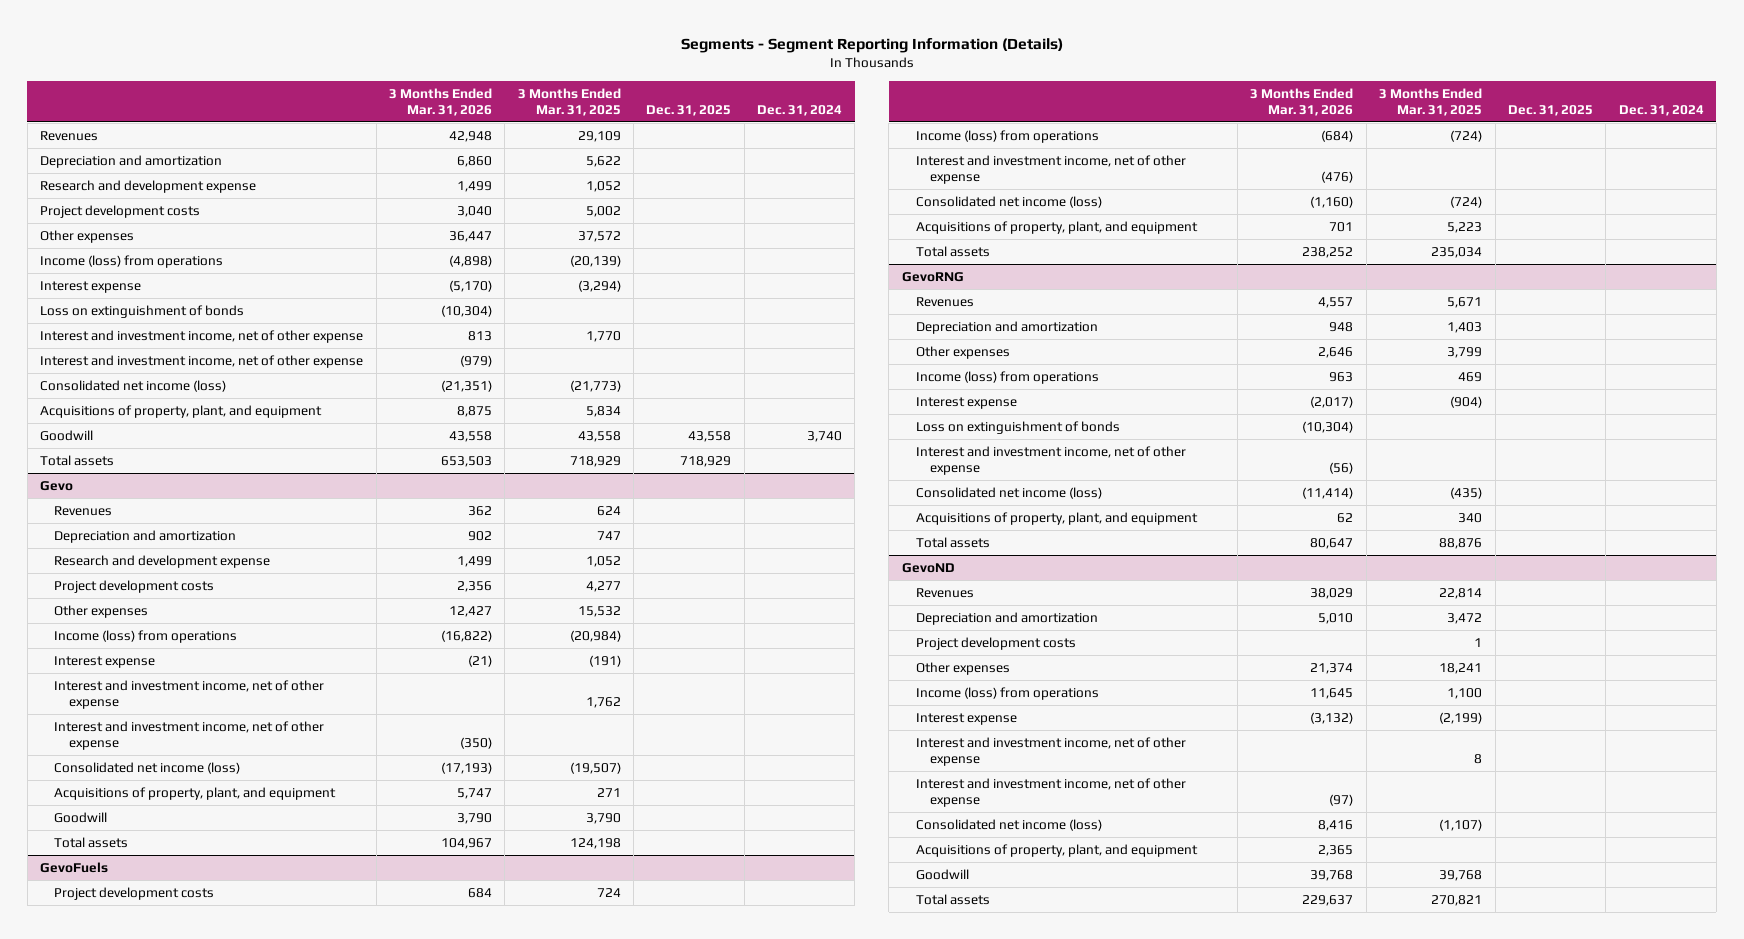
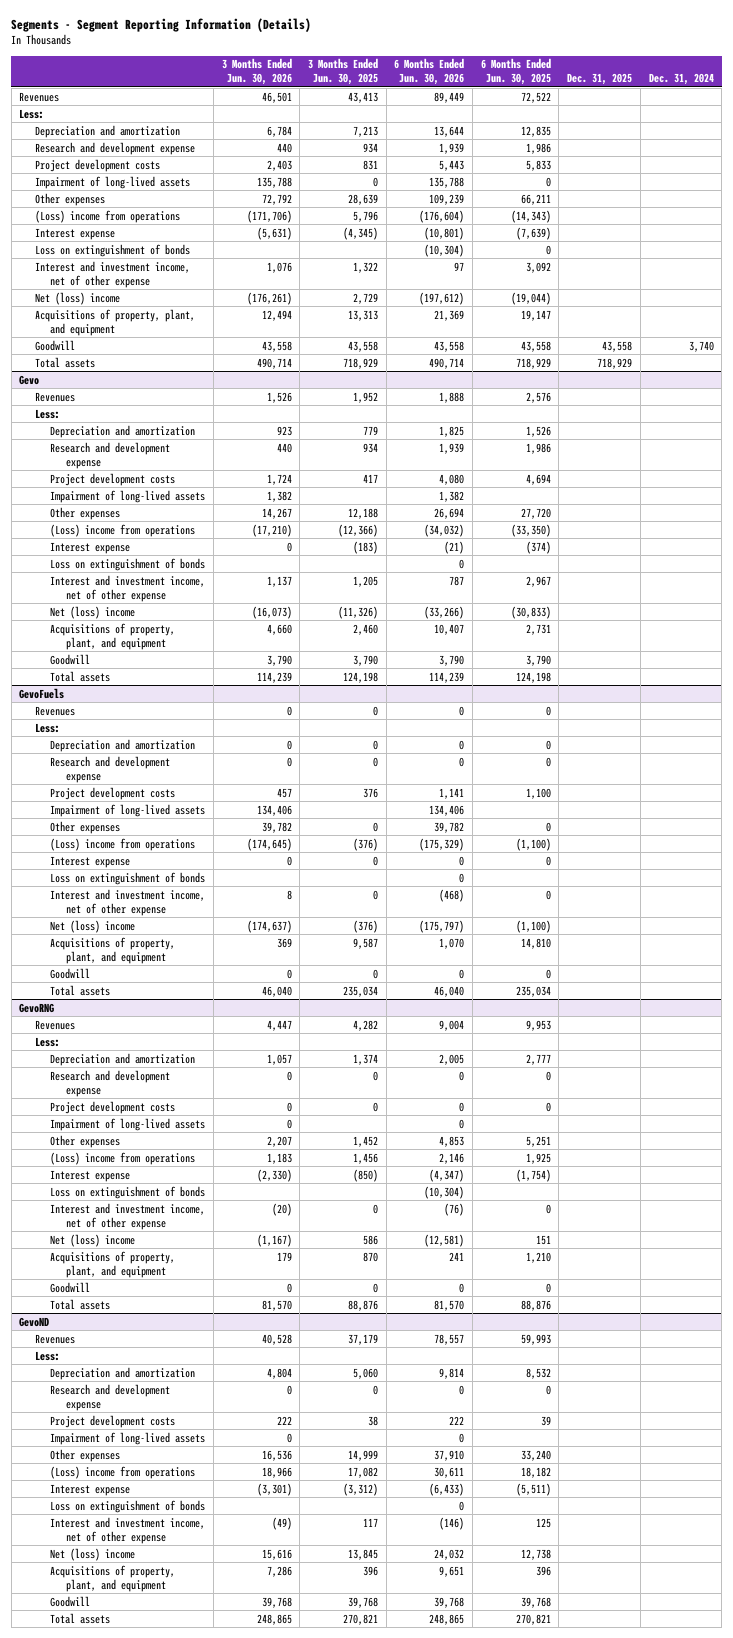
[388,87,492,116] 3 Months Ended Mar. 31, 2026 -> none
[517,87,621,116] 3 Months Ended Mar. 31, 2025 -> none
none -> [221,58,292,86] 3 Months Ended Jun. 30, 2026
none -> [308,58,379,86] 3 Months Ended Jun. 30, 2025
none -> [394,58,465,86] 6 Months Ended Jun. 30, 2026
none -> [480,58,551,86] 6 Months Ended Jun. 30, 2025
none -> [19,108,45,119] Less:
none -> [34,175,190,189] Impairment of long-lived assets
[40,254,224,268] Income (loss) from operations -> [34,209,180,223] (Loss) income from operations
[40,354,364,368] Interest and investment income, net of other expense -> none
[40,379,227,392] Consolidated net income (loss) -> [34,291,120,305] Net (loss) income
none -> [34,408,60,419] Less:
none -> [50,489,206,503] Impairment of long-lived assets
[54,629,238,643] Income (loss) from operations -> [50,523,196,537] (Loss) income from operations
[54,679,325,710] Interest and investment income, net of other expense -> none
none -> [50,557,206,571] Loss on extinguishment of bonds
[54,761,241,774] Consolidated net income (loss) -> [50,605,136,619] Net (loss) income
none -> [34,705,75,716] Revenues
none -> [34,722,60,733] Less:
none -> [50,738,196,752] Depreciation and amortization
none -> [50,755,171,783] Research and development expense
none -> [50,803,206,817] Impairment of long-lived assets
none -> [50,820,121,834] Other expenses
[916,129,1100,143] Income (loss) from operations -> [50,837,196,851] (Loss) income from operations
none -> [50,855,131,868] Interest expense
none -> [50,871,206,885] Loss on extinguishment of bonds
[916,195,1103,208] Consolidated net income (loss) -> [50,919,136,933] Net (loss) income
none -> [50,967,91,979] Goodwill
none -> [34,1036,60,1047] Less:
none -> [50,1069,171,1097] Research and development expense
none -> [50,1100,176,1114] Project development costs
none -> [50,1117,206,1131] Impairment of long-lived assets
[916,370,1100,384] Income (loss) from operations -> [50,1151,196,1165] (Loss) income from operations
[916,486,1103,499] Consolidated net income (loss) -> [50,1233,136,1247] Net (loss) income
none -> [50,1281,91,1293] Goodwill
none -> [34,1350,60,1361] Less:
none -> [50,1383,171,1411] Research and development expense
none -> [50,1431,206,1445] Impairment of long-lived assets
[916,686,1100,700] Income (loss) from operations -> [50,1465,196,1479] (Loss) income from operations
[916,736,1187,767] Interest and investment income, net of other expense -> none
none -> [50,1499,206,1513] Loss on extinguishment of bonds
[916,818,1103,831] Consolidated net income (loss) -> [50,1547,136,1561] Net (loss) income

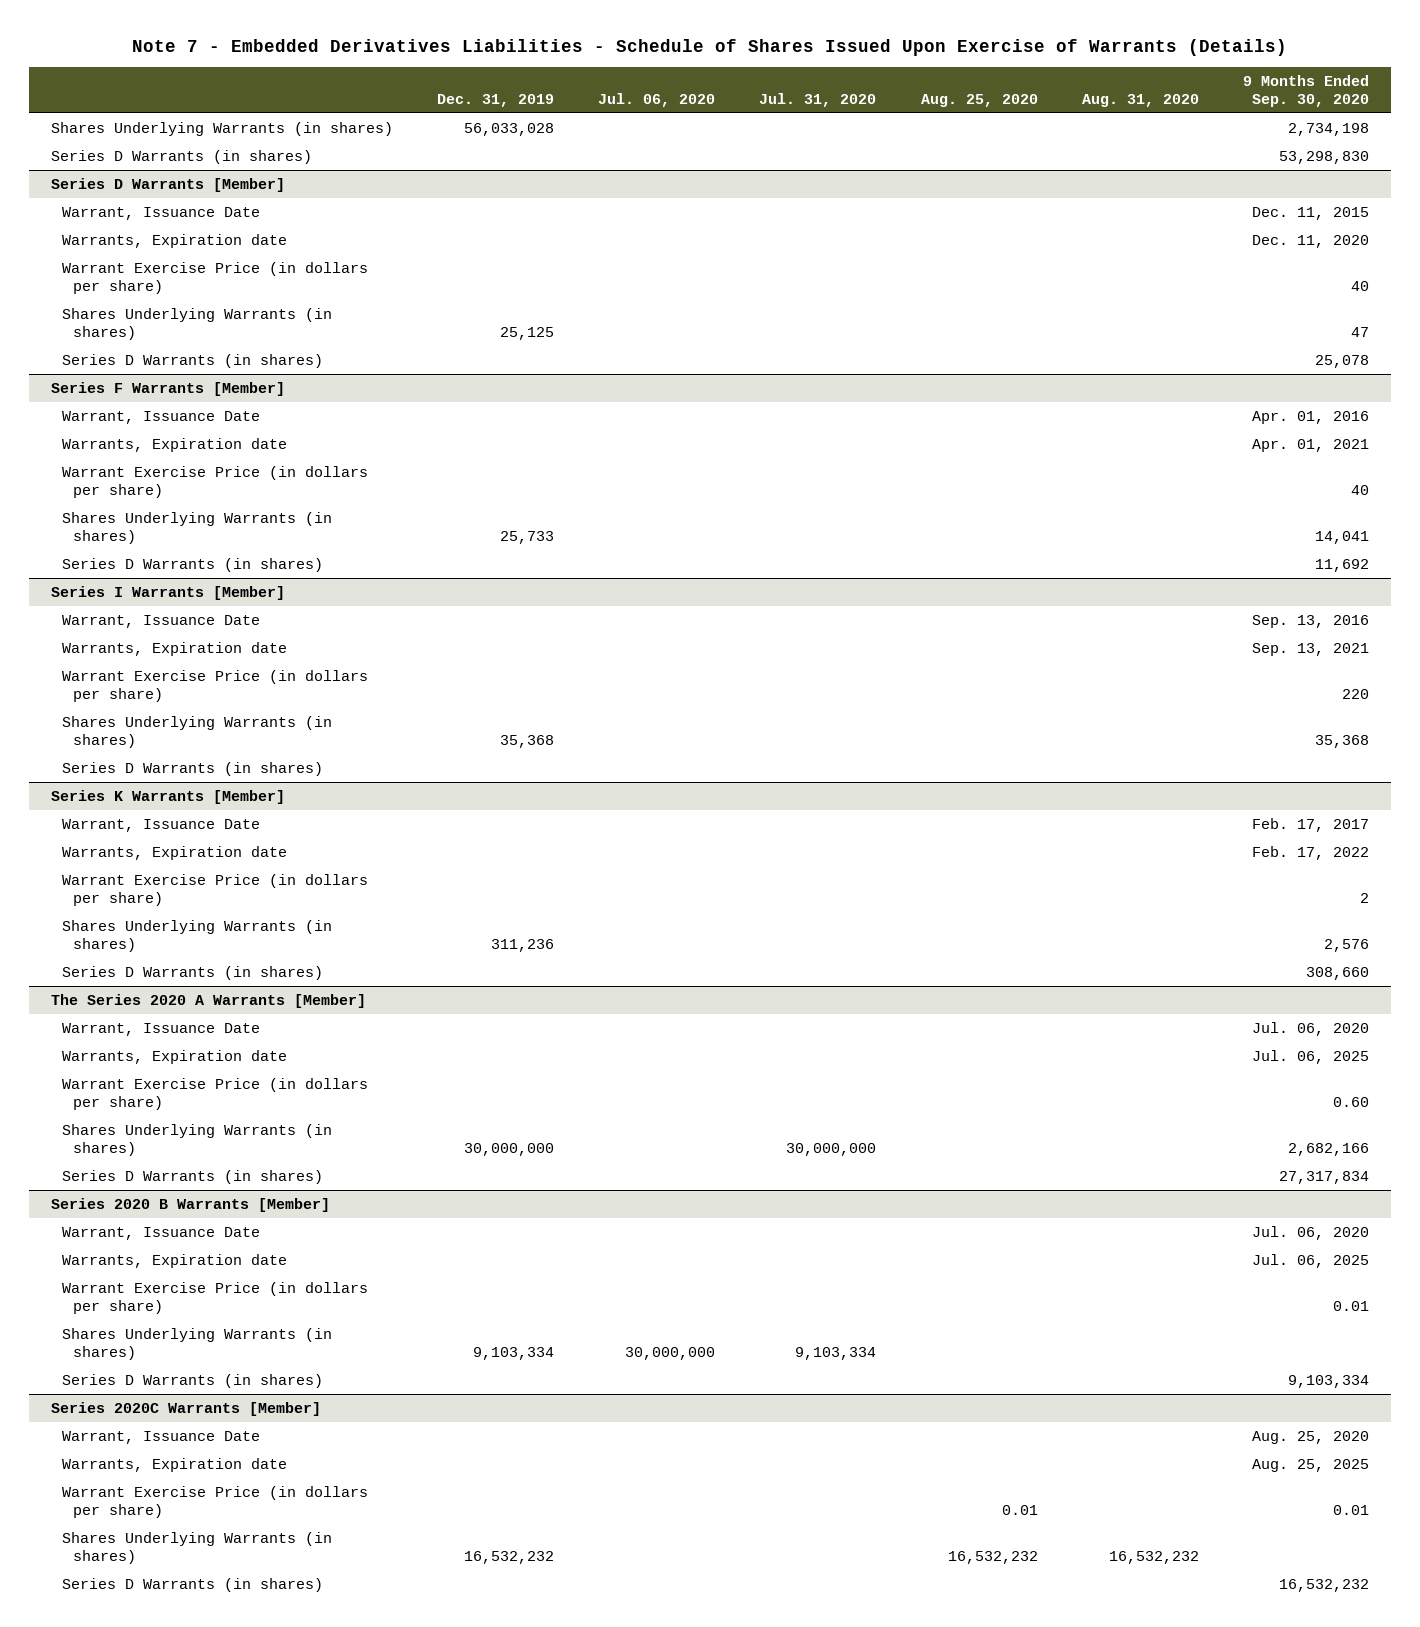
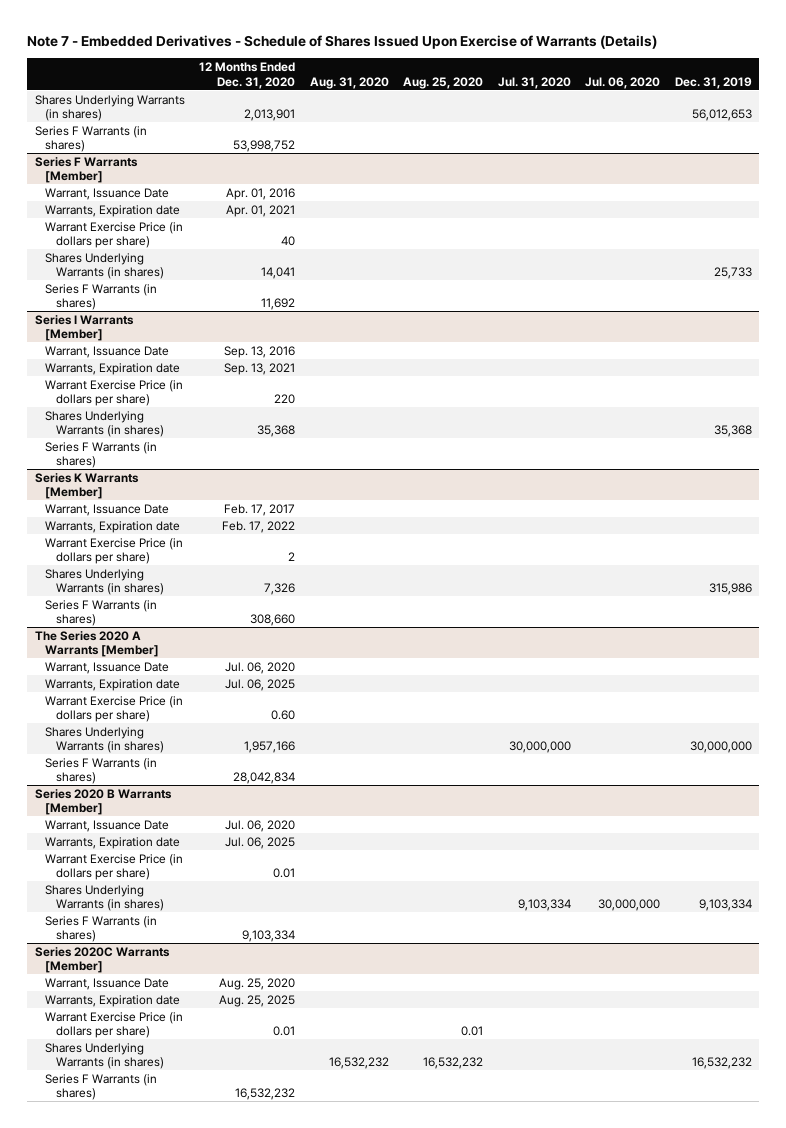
[131,39,1287,57] Note 7 - Embedded Derivatives Liabilities - Schedule of Shares Issued Upon Exercise of Warrants (Details) -> [27,35,658,50] Note 7 - Embedded Derivatives - Schedule of Shares Issued Upon Exercise of Warrants (Details)
[1243,74,1370,107] 9 Months Ended Sep. 30, 2020 -> none
none -> [199,62,296,89] 12 Months Ended Dec. 31, 2020
[50,177,285,192] Series D Warrants [Member] -> none
[62,206,261,220] Warrant, Issuance Date -> none
[62,233,288,248] Warrants, Expiration date -> none
[62,261,369,294] Warrant Exercise Price (in dollars per share) -> none
[62,307,333,340] Shares Underlying Warrants (in shares) -> none
[62,353,324,368] Series D Warrants (in shares) -> none
[464,122,555,136] 56,033,028 -> [691,109,752,122] 56,012,653
[50,149,312,164] Series D Warrants (in shares) -> [34,125,147,153] Series F Warrants (in shares)
[62,557,324,572] Series D Warrants (in shares) -> [45,283,158,311] Series F Warrants (in shares)
[62,761,324,776] Series D Warrants (in shares) -> [45,441,158,469] Series F Warrants (in shares)
[491,938,555,952] 311,236 -> [708,583,752,596] 315,986
[62,965,324,980] Series D Warrants (in shares) -> [45,599,158,627] Series F Warrants (in shares)
[62,1169,324,1184] Series D Warrants (in shares) -> [45,757,158,785] Series F Warrants (in shares)
[62,1373,324,1388] Series D Warrants (in shares) -> [45,915,158,943] Series F Warrants (in shares)
[62,1577,324,1592] Series D Warrants (in shares) -> [45,1073,158,1101] Series F Warrants (in shares)

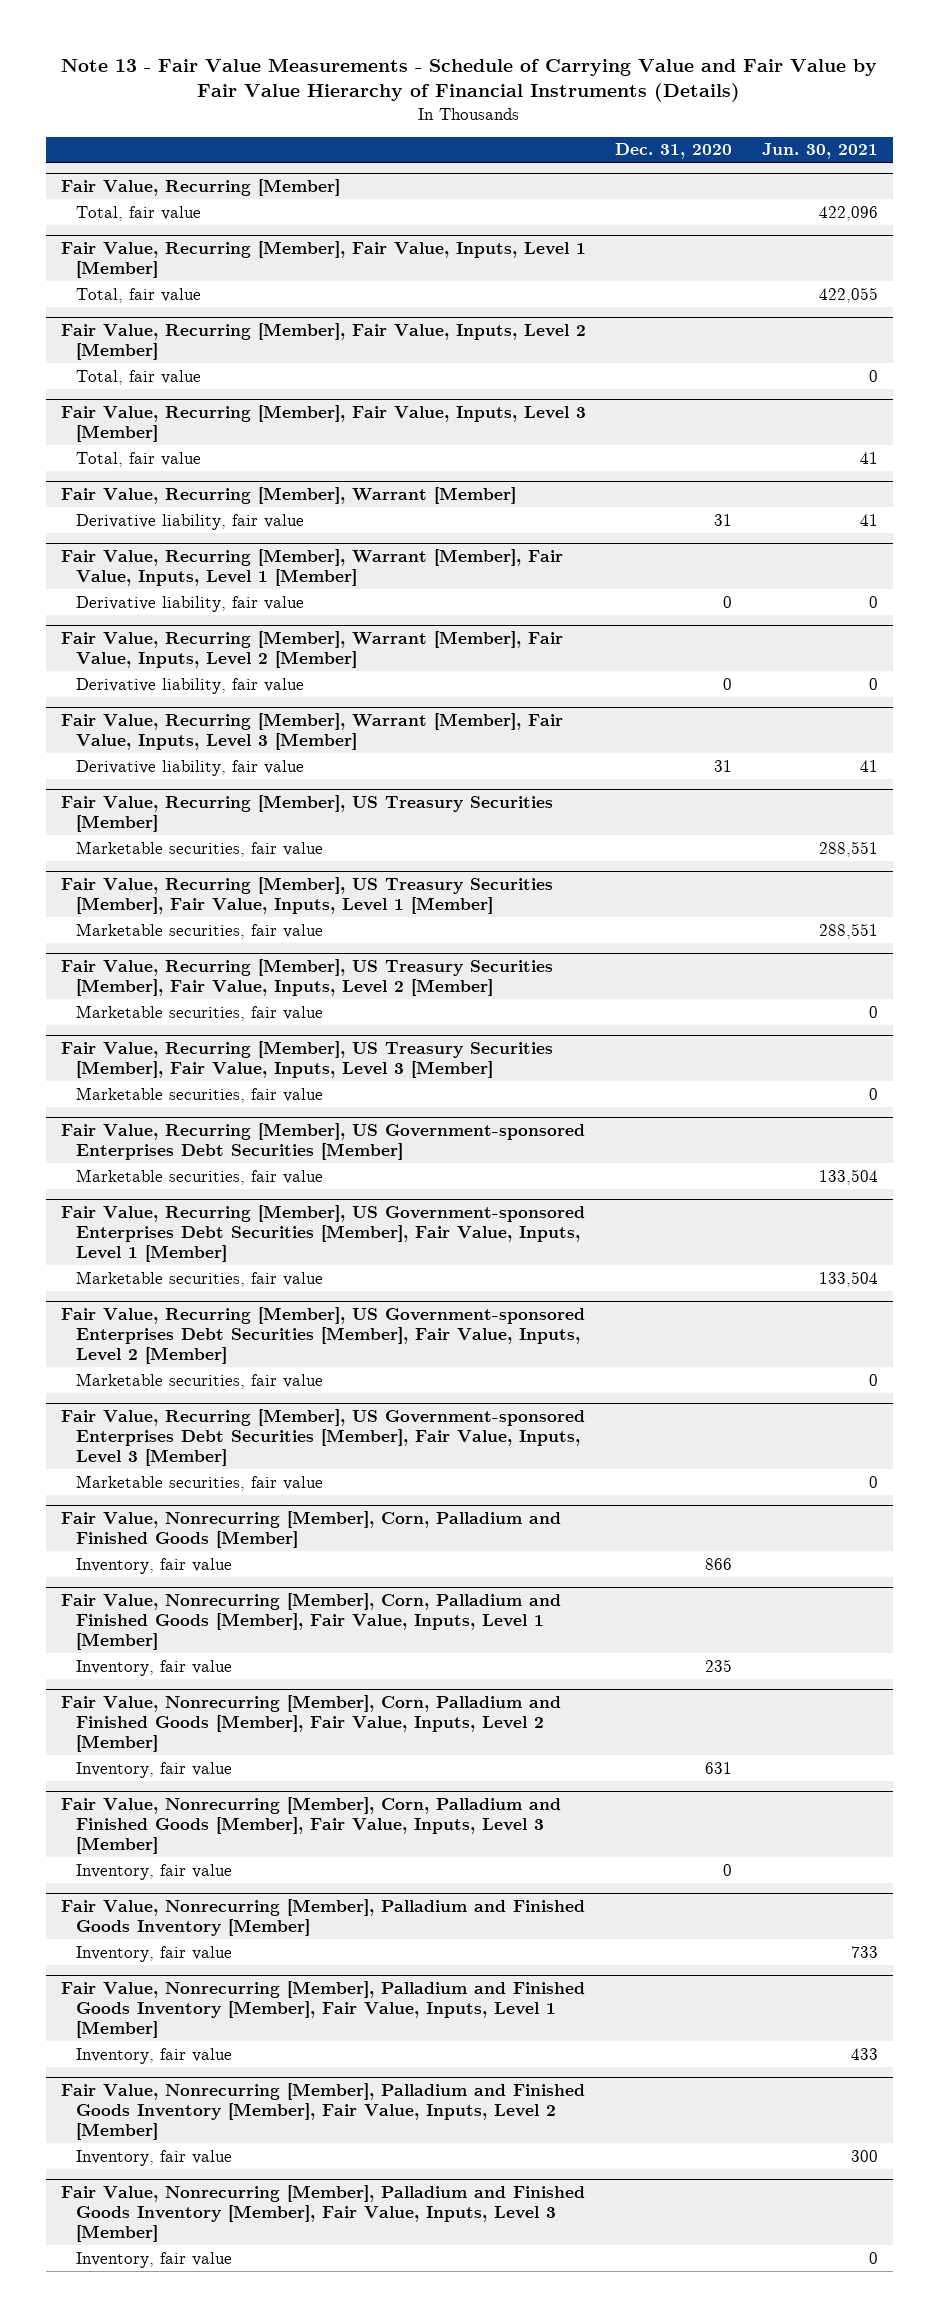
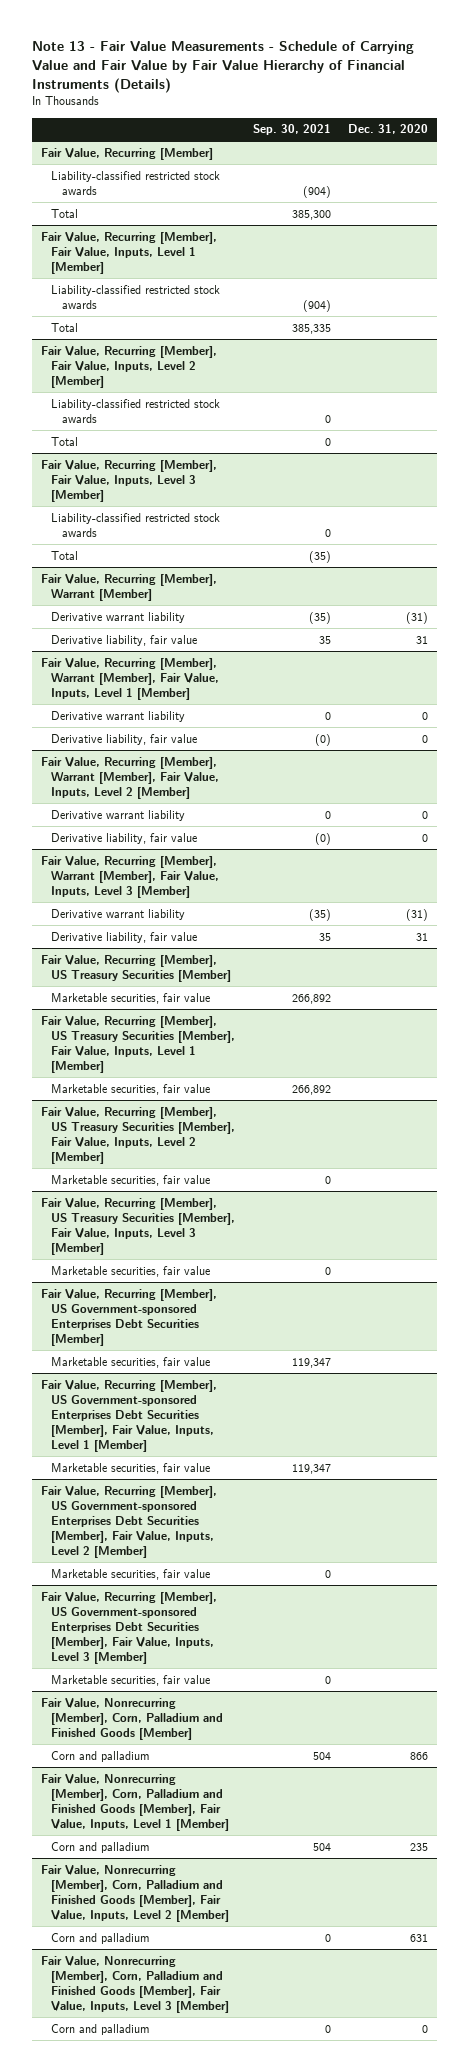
[761,143,878,160] Jun. 30, 2021 -> none
none -> [252,124,331,136] Sep. 30, 2021
none -> [51,170,221,195] Liability-classified restricted stock awards
[75,205,201,221] Total, fair value -> [51,208,79,218] Total
none -> [51,284,221,309] Liability-classified restricted stock awards
[75,287,201,303] Total, fair value -> [51,322,79,332] Total
none -> [51,398,221,423] Liability-classified restricted stock awards
[75,369,201,385] Total, fair value -> [51,436,79,446] Total
none -> [51,512,221,537] Liability-classified restricted stock awards
[75,451,201,467] Total, fair value -> [51,550,79,560] Total
none -> [51,611,186,623] Derivative warrant liability
none -> [51,710,186,722] Derivative warrant liability
none -> [51,809,186,821] Derivative warrant liability
none -> [51,908,186,920] Derivative warrant liability
[75,1557,232,1574] Inventory, fair value -> [51,1750,151,1762] Corn and palladium
[75,1659,232,1676] Inventory, fair value -> [51,1841,151,1853] Corn and palladium
[75,1761,232,1778] Inventory, fair value -> [51,1932,151,1944] Corn and palladium
[60,1898,585,1936] Fair Value, Nonrecurring [Member], Palladium and Finished Goods Inventory [Member] -> none
[75,1945,232,1962] Inventory, fair value -> none
[60,1980,585,2038] Fair Value, Nonrecurring [Member], Palladium and Finished Goods Inventory [Member], Fair Value, Inputs, Level 1 [Member] -> none
[75,2047,232,2064] Inventory, fair value -> none
[60,2082,585,2140] Fair Value, Nonrecurring [Member], Palladium and Finished Goods Inventory [Member], Fair Value, Inputs, Level 2 [Member] -> none
[75,2149,232,2166] Inventory, fair value -> none
[60,2184,585,2242] Fair Value, Nonrecurring [Member], Palladium and Finished Goods Inventory [Member], Fair Value, Inputs, Level 3 [Member] -> none
[75,2251,232,2268] Inventory, fair value -> none
[75,1863,232,1880] Inventory, fair value -> [51,2023,151,2035] Corn and palladium

